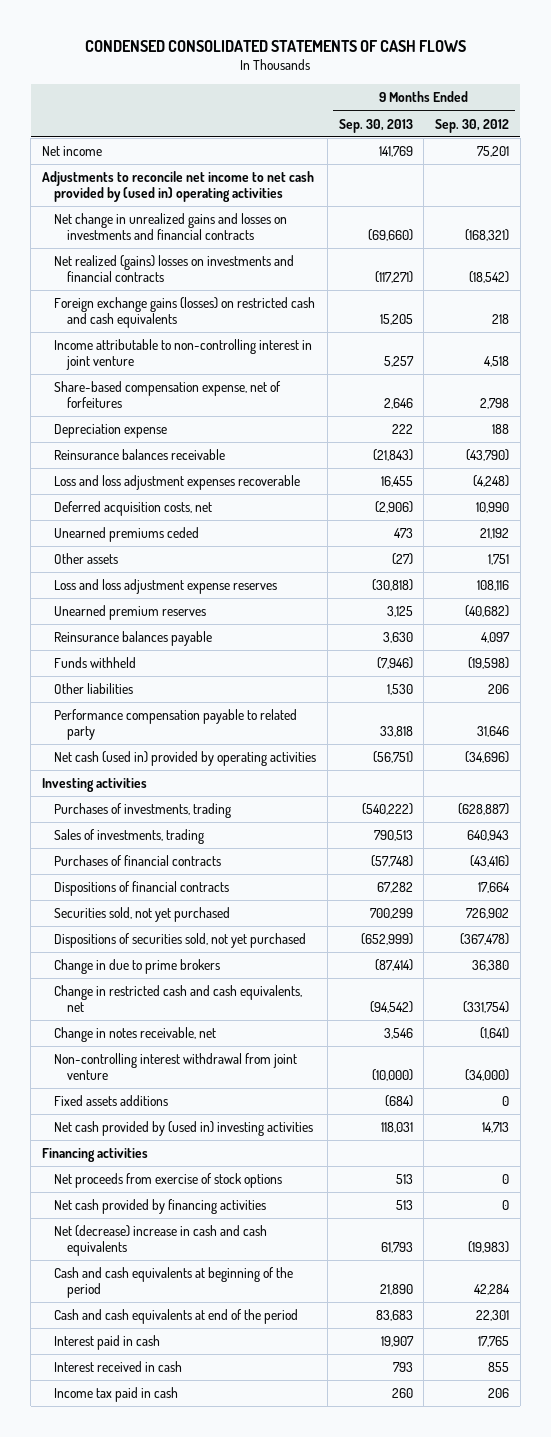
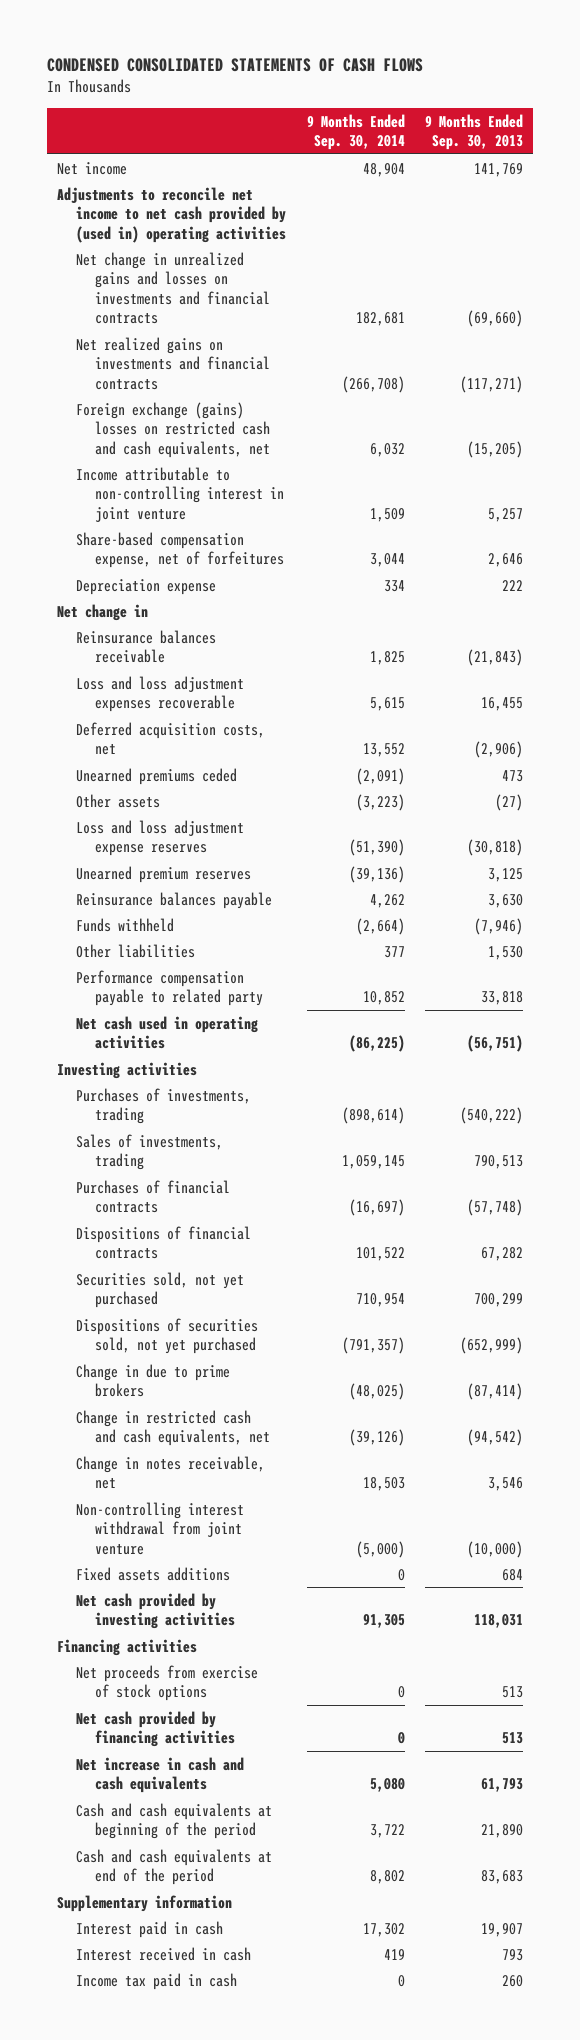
[434,118,509,133] Sep. 30, 2012 -> none
none -> [306,113,405,151] 9 Months Ended Sep. 30, 2014
[54,255,295,283] Net realized (gains) losses on investments and financial contracts -> [76,336,271,390] Net realized gains on investments and financial contracts
[54,297,316,329] Foreign exchange gains (losses) on restricted cash and cash equivalents -> [76,401,271,458] Foreign exchange (gains) losses on restricted cash and cash equivalents, net
[379,314,413,326] 15,205 -> [467,440,524,458] (15,205)
none -> [57,603,149,621] Net change in
[54,751,317,767] Net cash (used in) provided by operating activities -> [76,1015,259,1050] Net cash used in operating activities
[384,1095,413,1108] (684) -> [502,1568,524,1581] 684
[54,1121,314,1137] Net cash provided by (used in) investing activities -> [76,1592,236,1630] Net cash provided by investing activities
[54,1225,268,1257] Net (decrease) increase in cash and cash equivalents -> [76,1756,245,1794] Net increase in cash and cash equivalents
none -> [57,1894,233,1912] Supplementary information

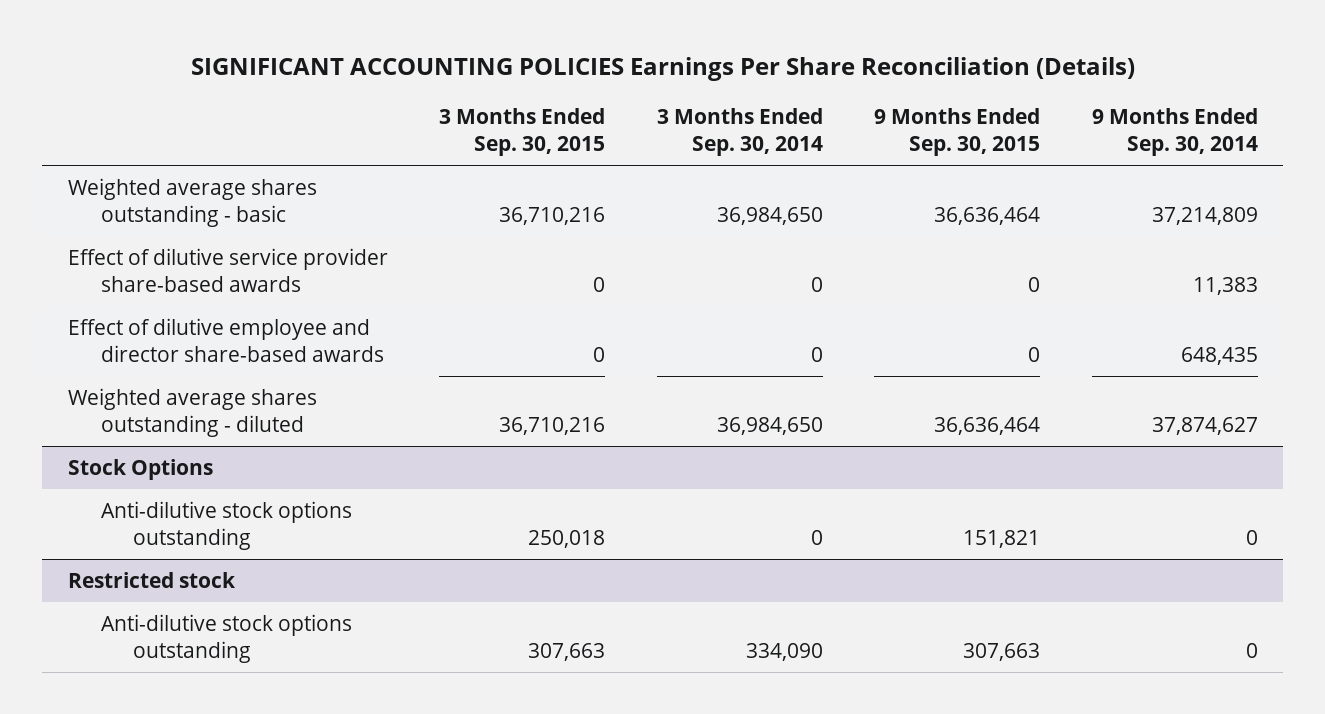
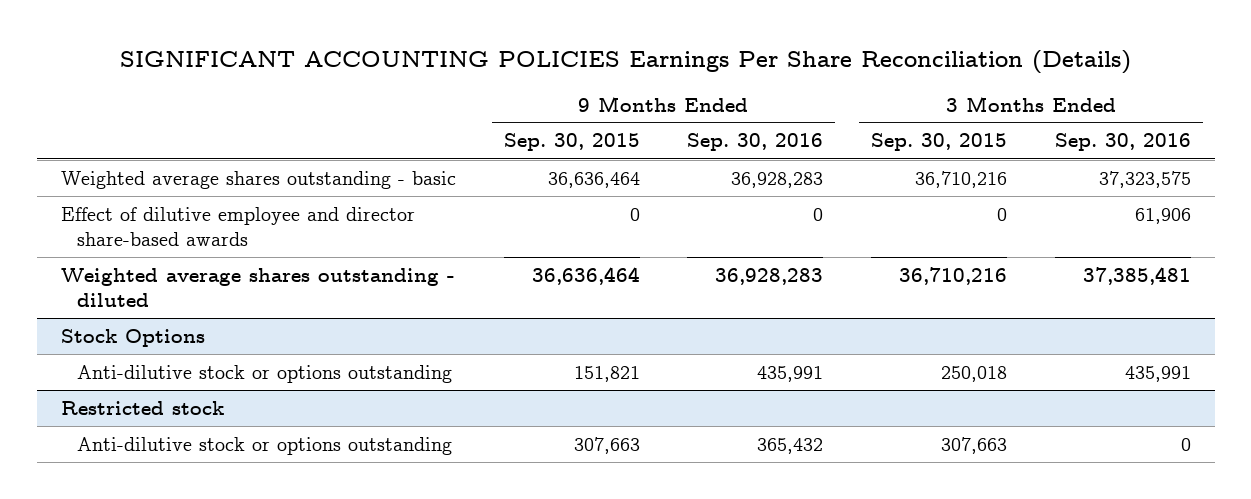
[656,108,823,157] 3 Months Ended Sep. 30, 2014 -> none
[1091,108,1258,157] 9 Months Ended Sep. 30, 2014 -> none
none -> [687,133,824,152] Sep. 30, 2016
none -> [1054,133,1191,152] Sep. 30, 2016
[67,247,388,292] Effect of dilutive service provider share-based awards -> none
[100,500,352,550] Anti-dilutive stock options outstanding -> [76,364,452,383] Anti-dilutive stock or options outstanding
[100,613,352,663] Anti-dilutive stock options outstanding -> [76,436,452,455] Anti-dilutive stock or options outstanding

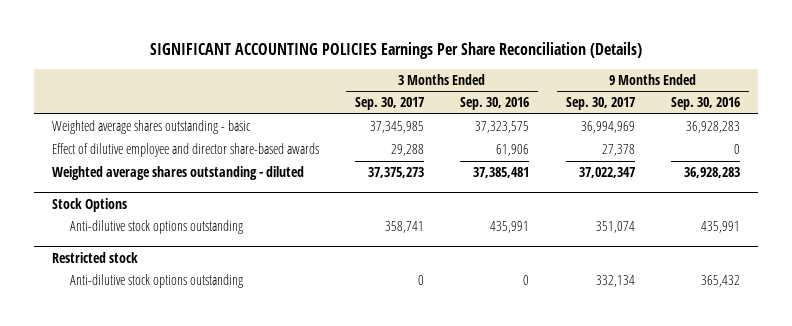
[503,133,640,152] Sep. 30, 2015 -> none
[870,133,1007,152] Sep. 30, 2015 -> none
none -> [355,97,425,111] Sep. 30, 2017
none -> [565,97,635,111] Sep. 30, 2017
[76,364,452,383] Anti-dilutive stock or options outstanding -> [69,220,243,235] Anti-dilutive stock options outstanding
[76,436,452,455] Anti-dilutive stock or options outstanding -> [69,274,243,289] Anti-dilutive stock options outstanding

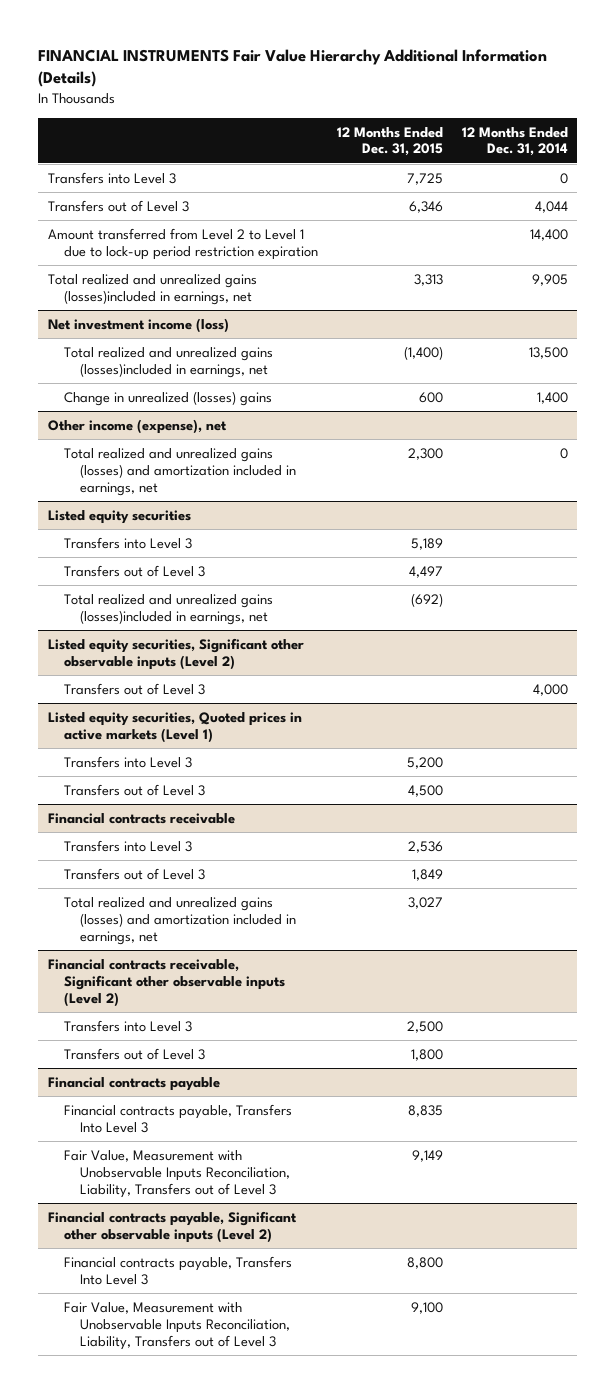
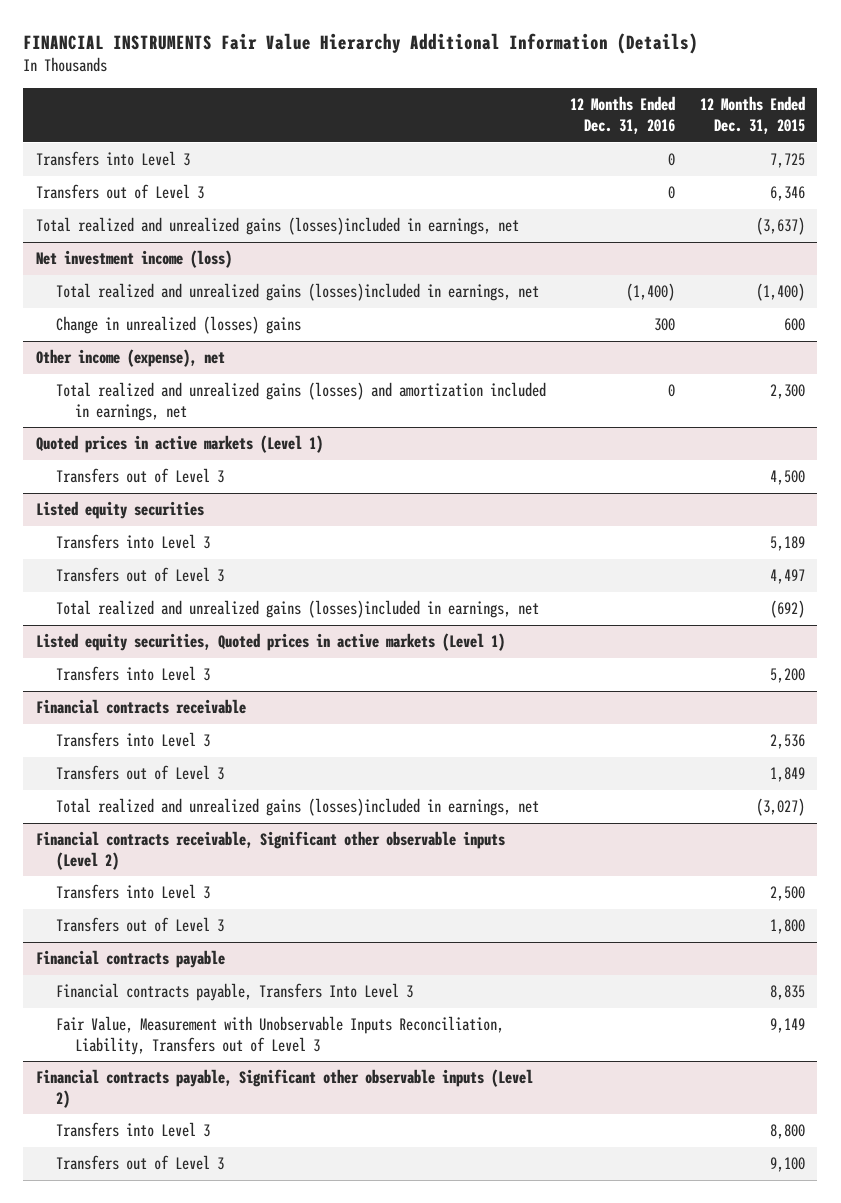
[461,126,568,157] 12 Months Ended Dec. 31, 2014 -> none
none -> [570,96,676,134] 12 Months Ended Dec. 31, 2016
[47,227,318,260] Amount transferred from Level 2 to Level 1 due to lock-up period restriction expiration -> none
[413,273,443,286] 3,313 -> [756,217,806,236] (3,637)
none -> [35,435,323,454] Quoted prices in active markets (Level 1)
none -> [55,468,224,484] Transfers out of Level 3
[47,637,304,670] Listed equity securities, Significant other observable inputs (Level 2) -> none
[63,682,205,695] Transfers out of Level 3 -> none
[63,783,205,796] Transfers out of Level 3 -> none
[63,896,296,945] Total realized and unrealized gains (losses) and amortization included in earnings, net -> [55,798,539,817] Total realized and unrealized gains (losses)included in earnings, net
[407,896,443,909] 3,027 -> [756,798,806,817] (3,027)
[63,1301,290,1350] Fair Value, Measurement with Unobservable Inputs Reconciliation, Liability, Transfers out of Level 3 -> none
[63,1255,292,1285] Financial contracts payable, Transfers Into Level 3 -> [55,1122,210,1138] Transfers into Level 3
none -> [55,1155,224,1171] Transfers out of Level 3

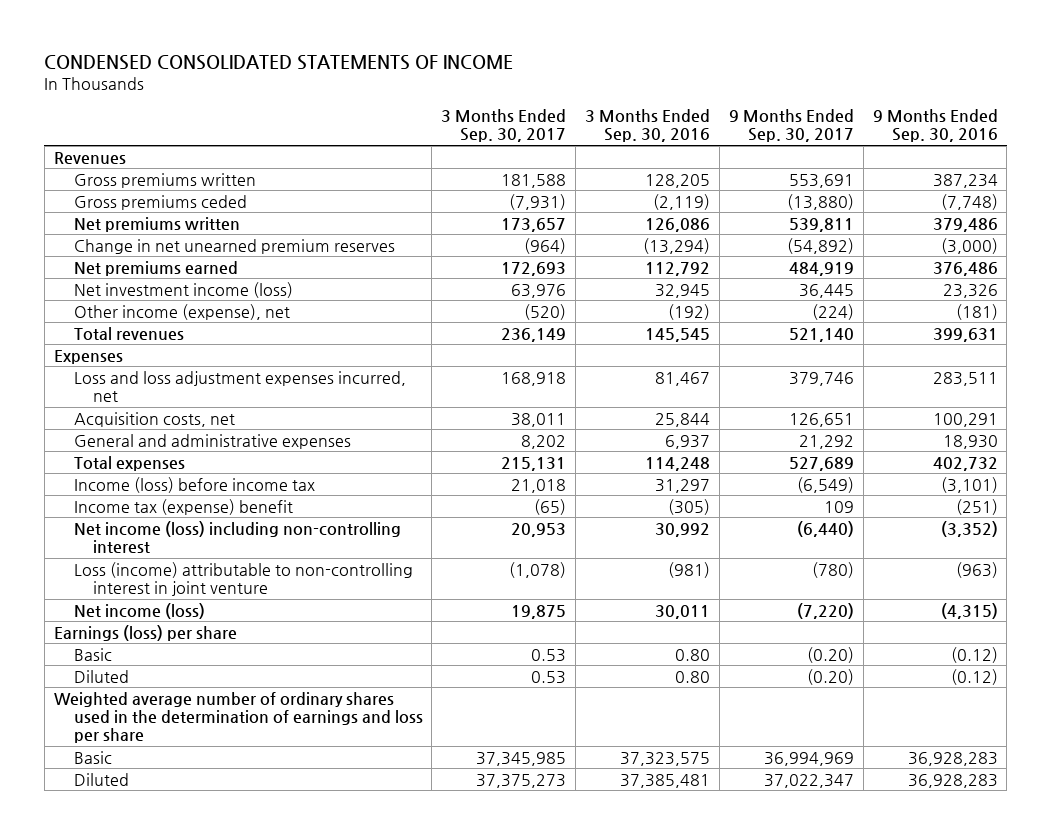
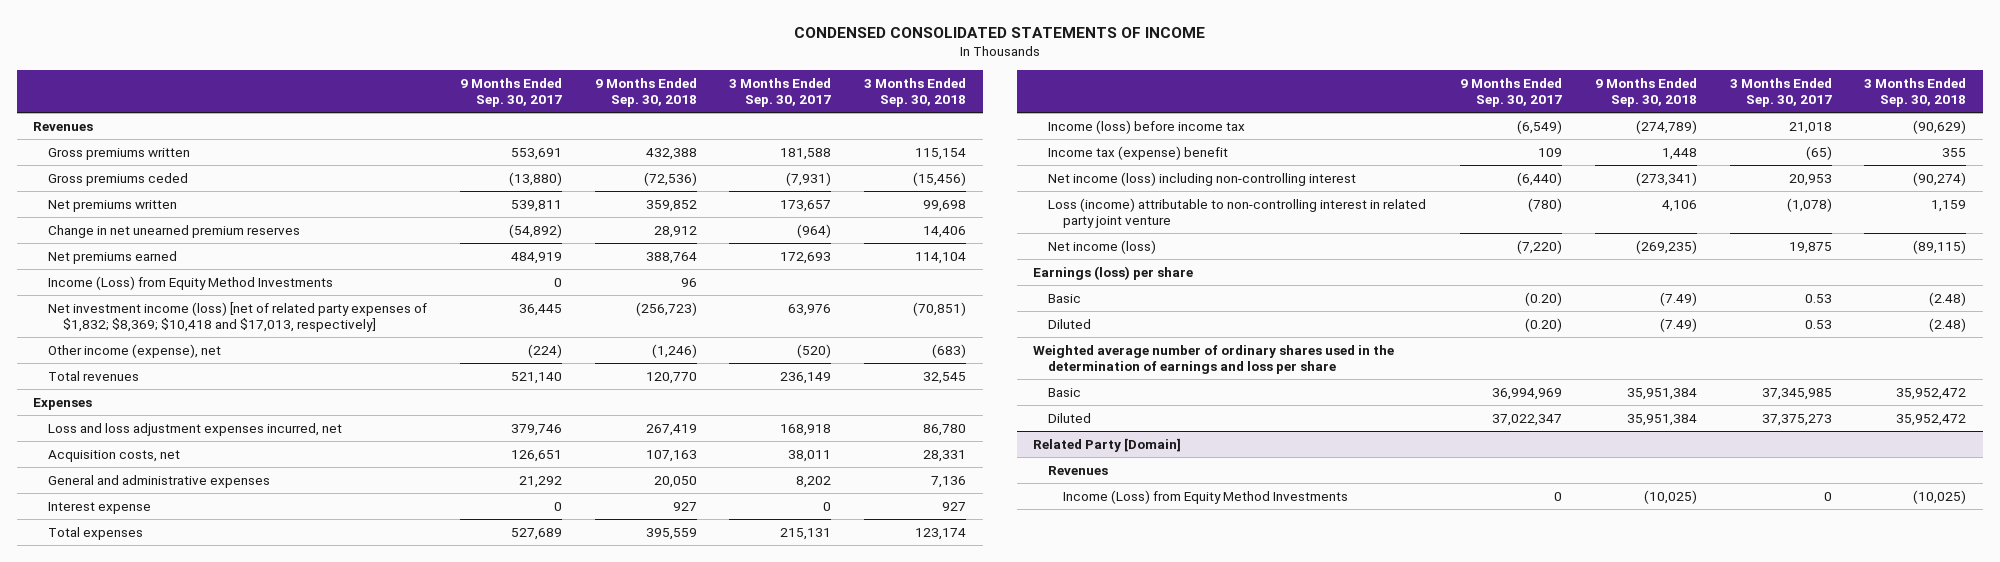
[585,109,711,143] 3 Months Ended Sep. 30, 2016 -> none
[872,109,998,143] 9 Months Ended Sep. 30, 2016 -> none
none -> [594,77,697,108] 9 Months Ended Sep. 30, 2018
none -> [864,77,967,108] 3 Months Ended Sep. 30, 2018
none -> [47,275,333,290] Income (Loss) from Equity Method Investments
[73,281,293,298] Net investment income (loss) -> [47,301,427,332] Net investment income (loss) [net of related party expenses of $1,832; $8,369; $10,418 and $17,013, respectively]
none -> [47,501,151,514] Interest expense
[73,561,413,596] Loss (income) attributable to non-controlling interest in joint venture -> [1048,197,1427,228] Loss (income) attributable to non-controlling interest in related party joint venture
none -> [1033,437,1182,452] Related Party [Domain]
none -> [1048,465,1109,475] Revenues
none -> [1063,489,1349,504] Income (Loss) from Equity Method Investments

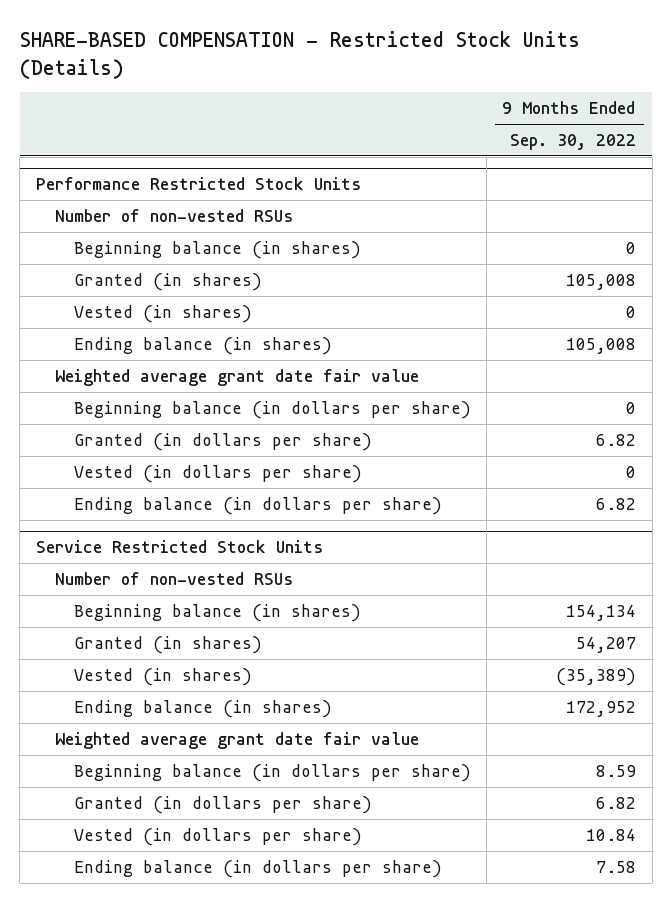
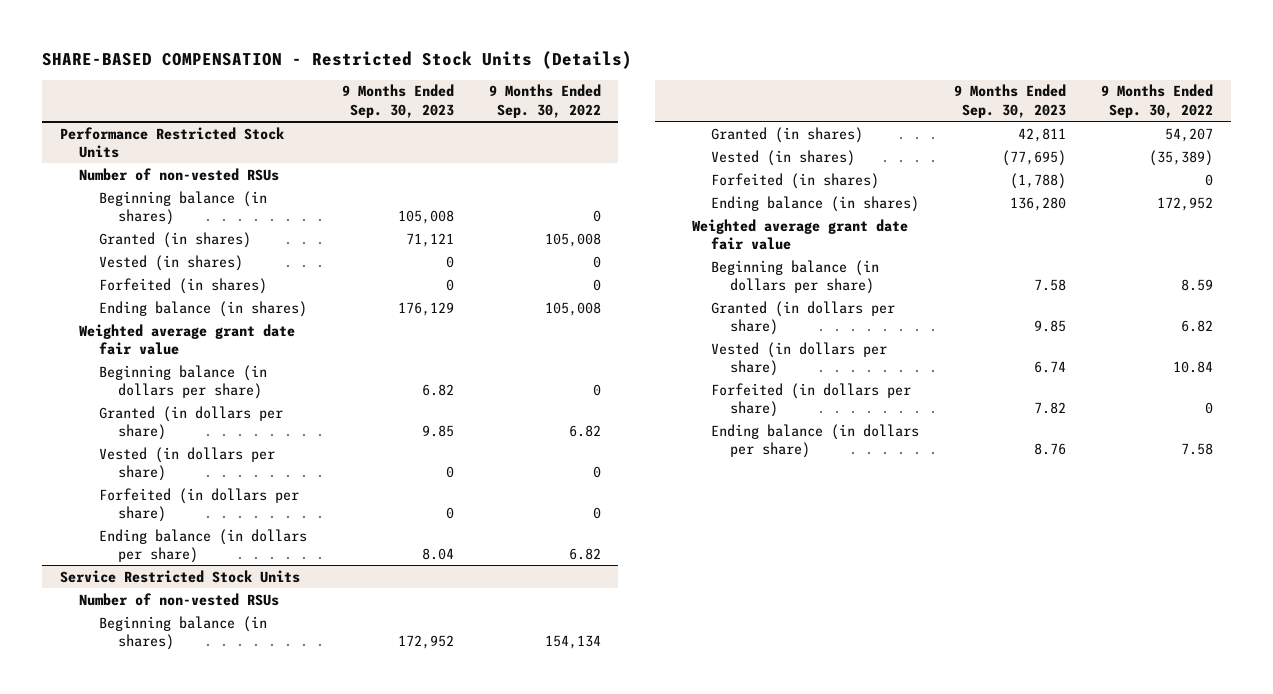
none -> [341,84,454,118] 9 Months Ended Sep. 30, 2023
none -> [98,277,267,294] Forfeited (in shares)
none -> [98,487,299,523] Forfeited (in dollars per share)
none -> [711,172,880,189] Forfeited (in shares)
none -> [711,382,912,418] Forfeited (in dollars per share)

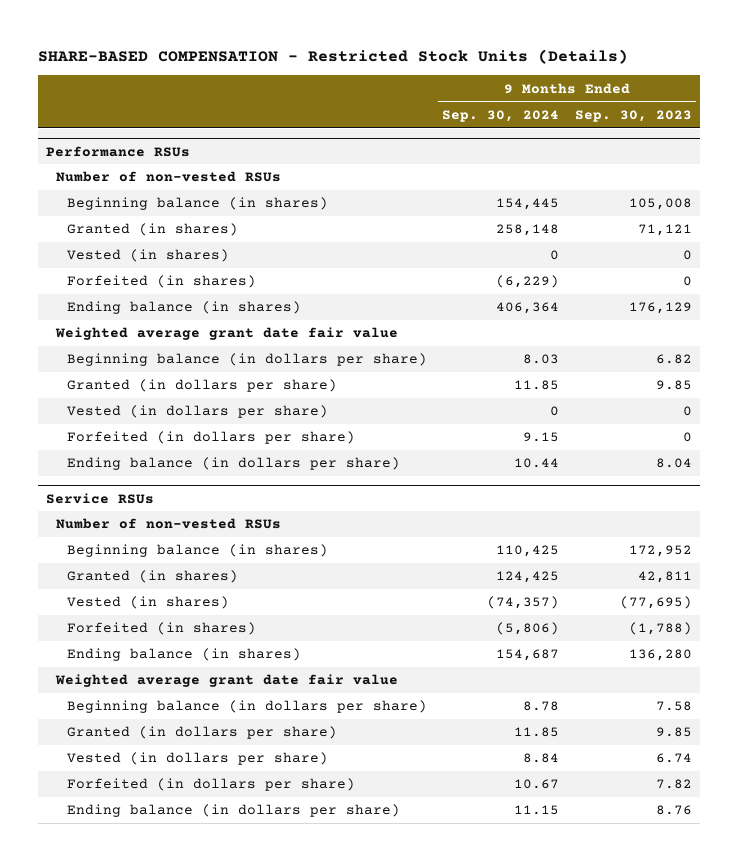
[488,84,601,118] 9 Months Ended Sep. 30, 2022 -> none
none -> [442,109,560,122] Sep. 30, 2024
[59,126,284,159] Performance Restricted Stock Units -> [45,145,190,157] Performance RSUs
[59,569,300,583] Service Restricted Stock Units -> [45,492,154,504] Service RSUs

